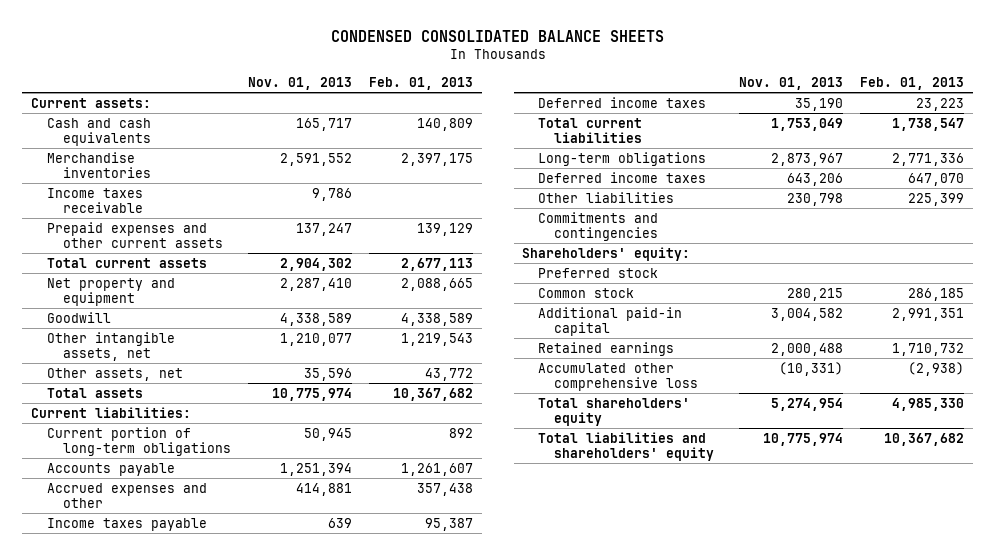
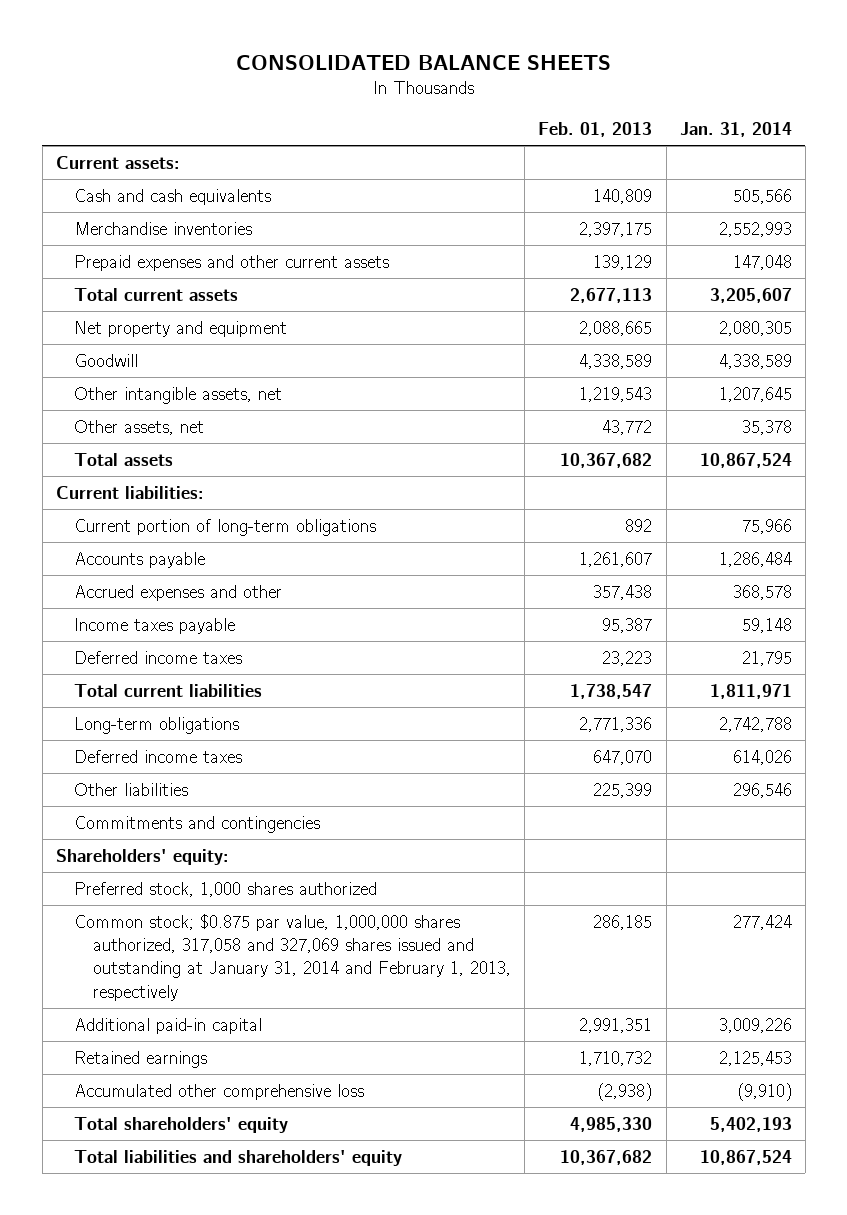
[330,30,664,43] CONDENSED CONSOLIDATED BALANCE SHEETS -> [235,54,611,70] CONSOLIDATED BALANCE SHEETS
[247,76,352,90] Nov. 01, 2013 -> none
none -> [679,121,792,137] Jan. 31, 2014
[46,187,143,213] Income taxes receivable -> none
[538,267,659,278] Preferred stock -> [74,881,378,897] Preferred stock, 1,000 shares authorized
[538,287,635,298] Common stock -> [74,913,512,1001] Common stock; $0.875 par value, 1,000,000 shares authorized, 317,058 and 327,069 shares issued and outstanding at January 31, 2014 and February 1, 2013, respectively

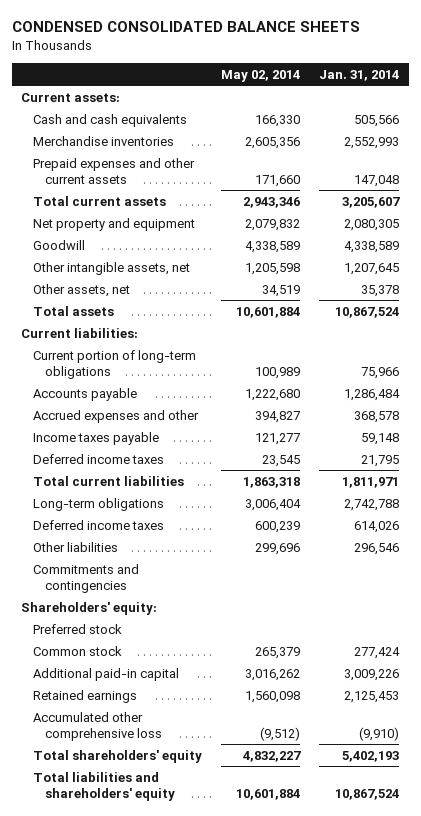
[235,54,611,70] CONSOLIDATED BALANCE SHEETS -> [11,21,360,33] CONDENSED CONSOLIDATED BALANCE SHEETS
[538,121,653,137] Feb. 01, 2013 -> none
none -> [221,69,301,82] May 02, 2014
[74,881,378,897] Preferred stock, 1,000 shares authorized -> [33,623,123,634] Preferred stock
[74,913,512,1001] Common stock; $0.875 par value, 1,000,000 shares authorized, 317,058 and 327,069 shares issued and outstanding at January 31, 2014 and February 1, 2013, respectively -> [33,645,123,656] Common stock

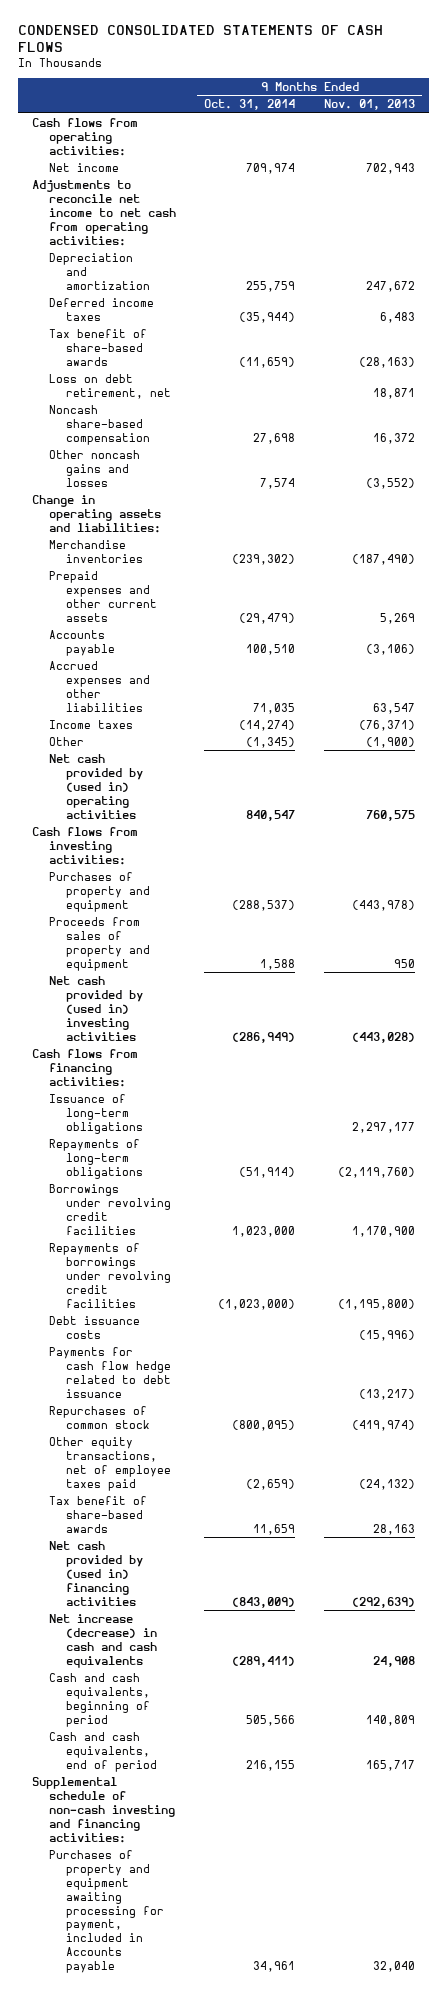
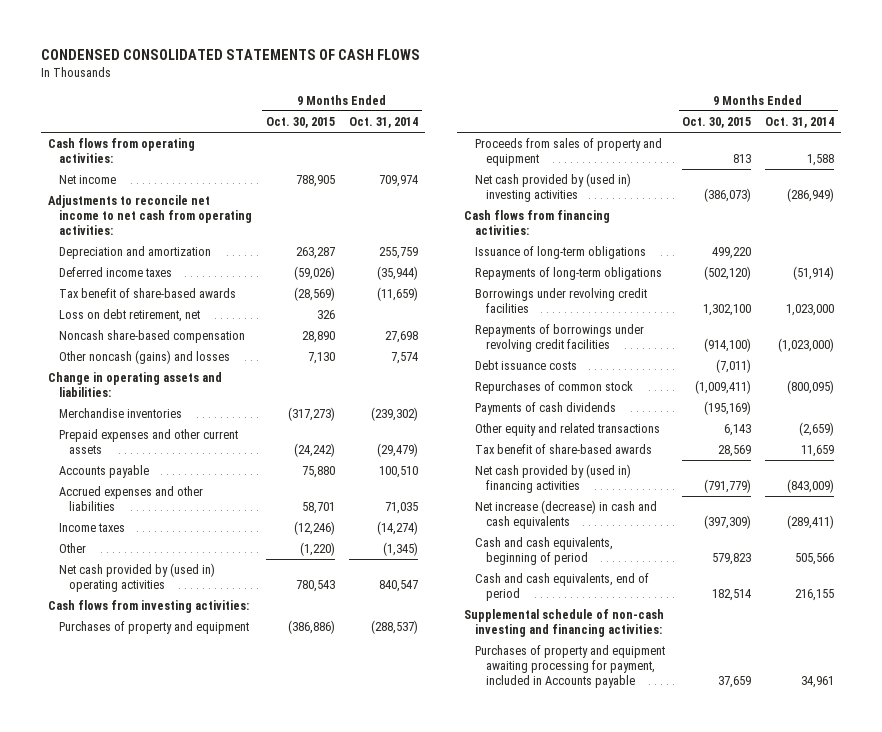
[323,99,415,111] Nov. 01, 2013 -> none
none -> [265,117,335,129] Oct. 30, 2015
[48,449,140,487] Other noncash gains and losses -> [58,350,230,365] Other noncash (gains) and losses
[48,1346,171,1398] Payments for cash flow hedge related to debt issuance -> none
none -> [474,402,616,416] Payments of cash dividends
[48,1436,171,1491] Other equity transactions, net of employee taxes paid -> [474,423,660,437] Other equity and related transactions

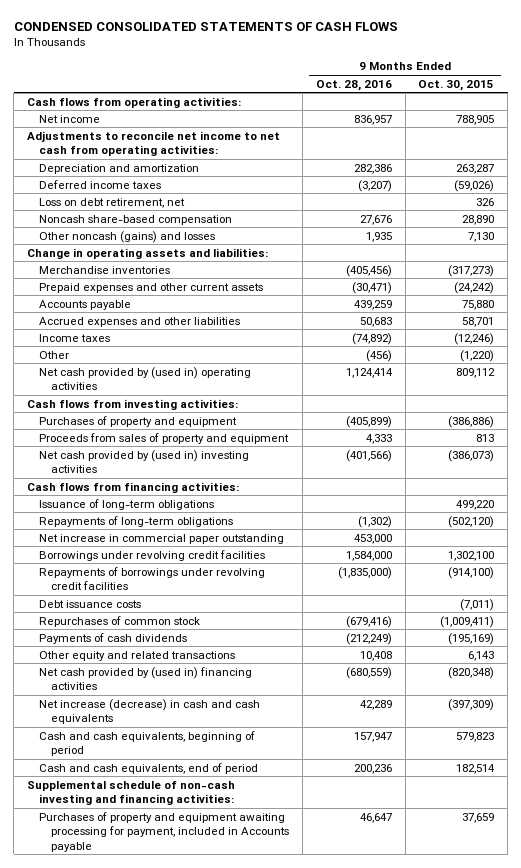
[349,117,419,129] Oct. 31, 2014 -> none
none -> [315,79,392,91] Oct. 28, 2016
[58,288,236,299] Tax benefit of share-based awards -> none
[295,579,335,592] 780,543 -> [456,367,496,378] 809,112
none -> [39,533,285,544] Net increase in commercial paper outstanding
[474,444,652,455] Tax benefit of share-based awards -> none
[704,478,752,493] (791,779) -> [448,666,495,679] (820,348)

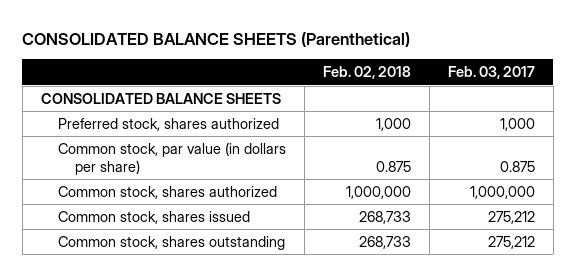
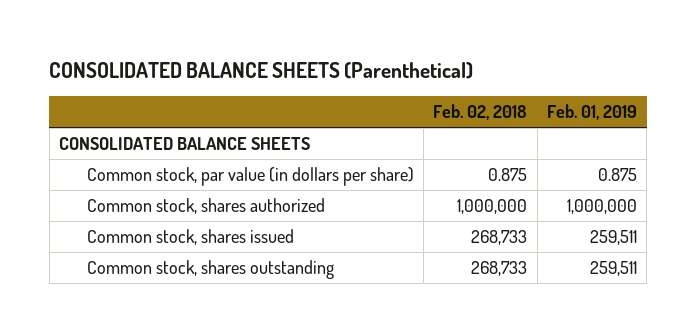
[447,66,535,80] Feb. 03, 2017 -> none
none -> [547,103,638,120] Feb. 01, 2019
[57,117,279,131] Preferred stock, shares authorized -> none

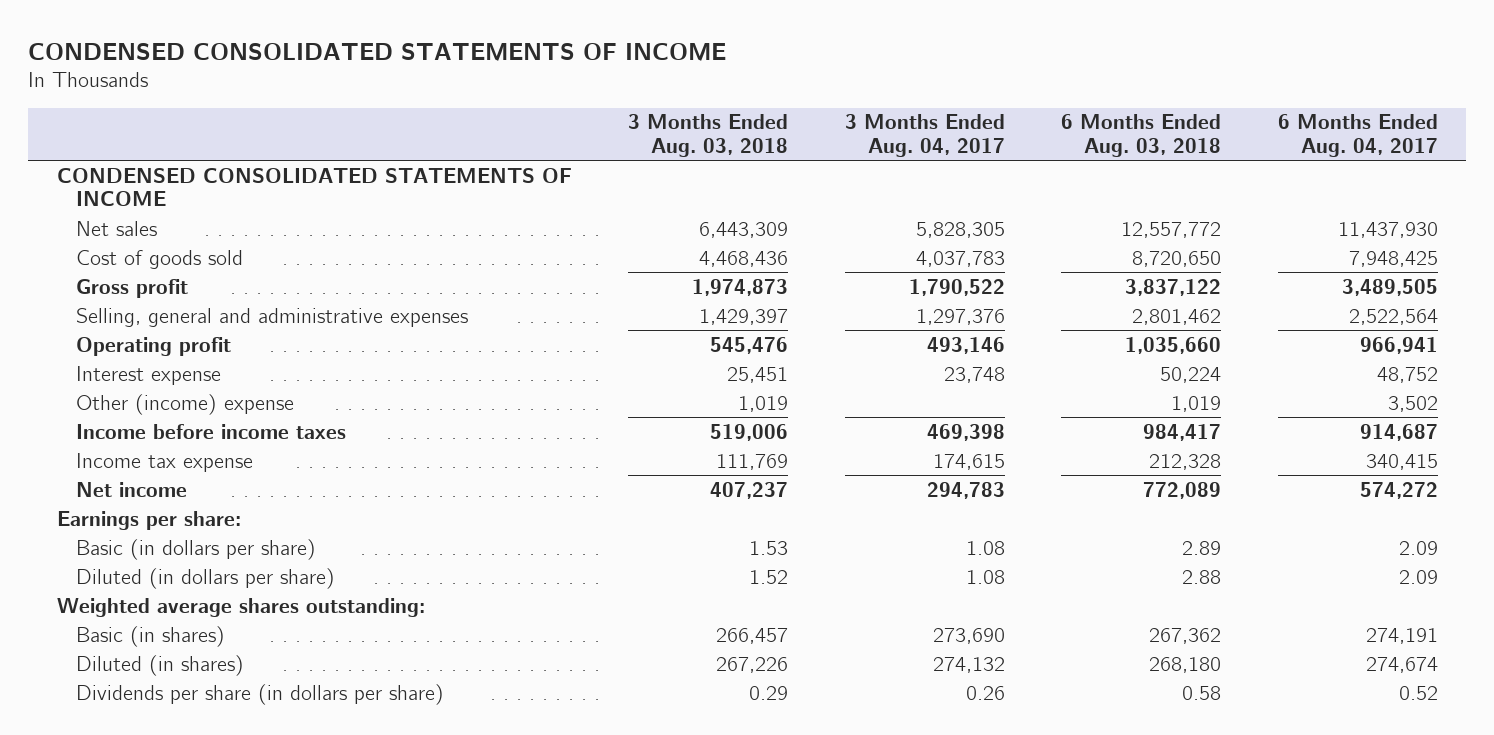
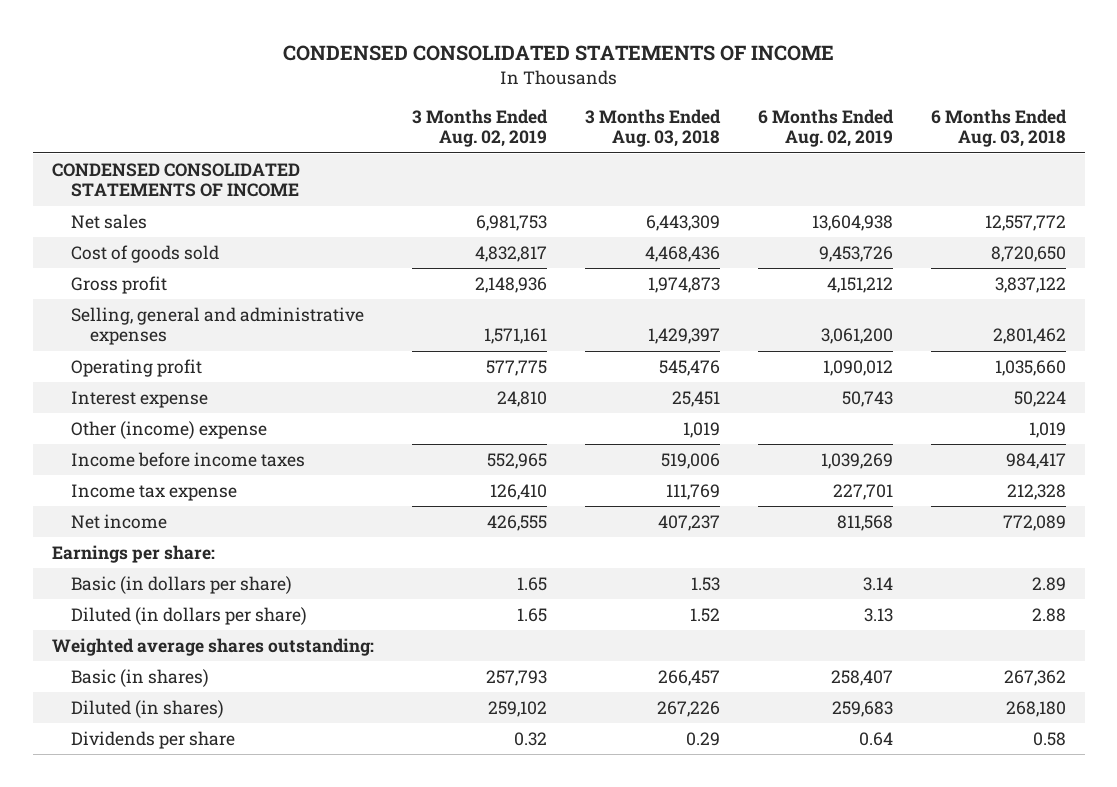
[844,114,1005,157] 3 Months Ended Aug. 04, 2017 -> none
[1277,114,1438,157] 6 Months Ended Aug. 04, 2017 -> none
none -> [411,109,548,148] 3 Months Ended Aug. 02, 2019
none -> [757,109,894,148] 6 Months Ended Aug. 02, 2019
[75,683,444,705] Dividends per share (in dollars per share) -> [70,731,235,750] Dividends per share

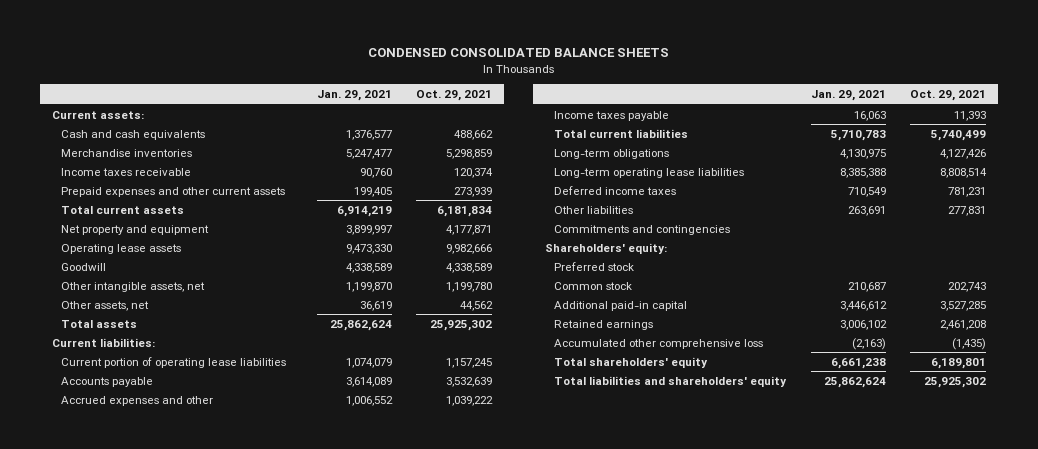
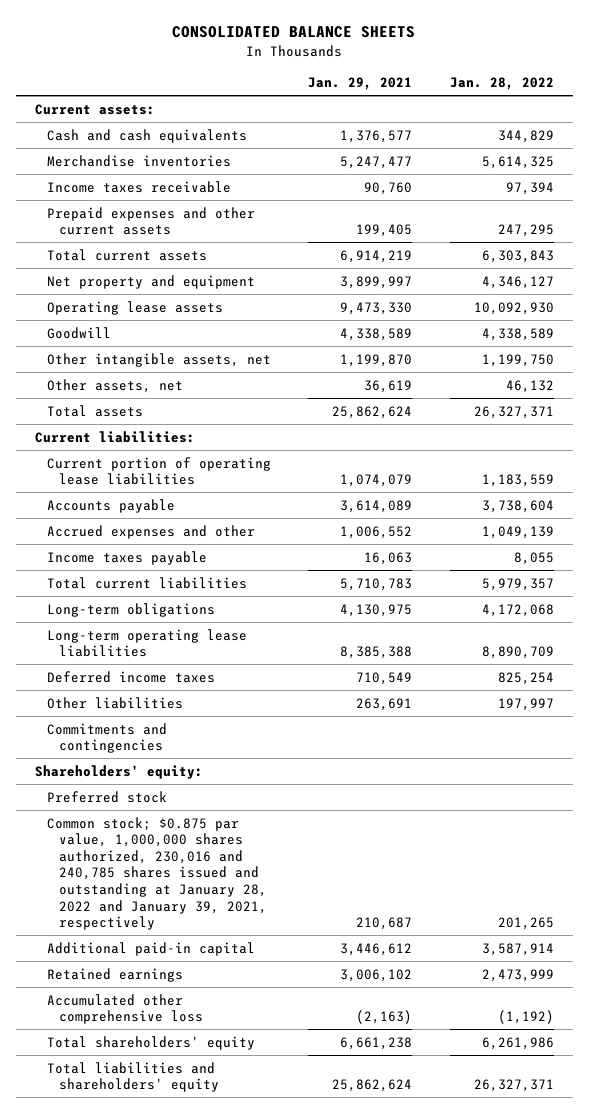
[367,48,669,58] CONDENSED CONSOLIDATED BALANCE SHEETS -> [172,26,416,39] CONSOLIDATED BALANCE SHEETS
[416,90,493,102] Oct. 29, 2021 -> none
none -> [450,76,555,90] Jan. 28, 2022
[554,281,633,290] Common stock -> [46,816,267,931] Common stock; $0.875 par value, 1,000,000 shares authorized, 230,016 and 240,785 shares issued and outstanding at January 28, 2022 and January 39, 2021, respectively

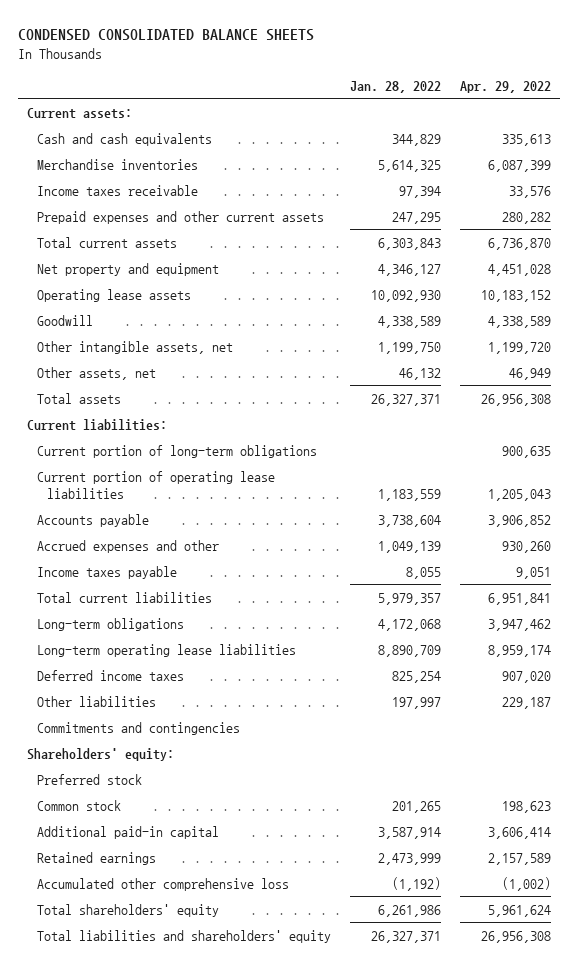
[172,26,416,39] CONSOLIDATED BALANCE SHEETS -> [17,29,314,42] CONDENSED CONSOLIDATED BALANCE SHEETS
[308,76,413,90] Jan. 29, 2021 -> none
none -> [459,80,551,93] Apr. 29, 2022
none -> [37,444,318,458] Current portion of long-term obligations
[46,816,267,931] Common stock; $0.875 par value, 1,000,000 shares authorized, 230,016 and 240,785 shares issued and outstanding at January 28, 2022 and January 39, 2021, respectively -> [37,799,122,811] Common stock

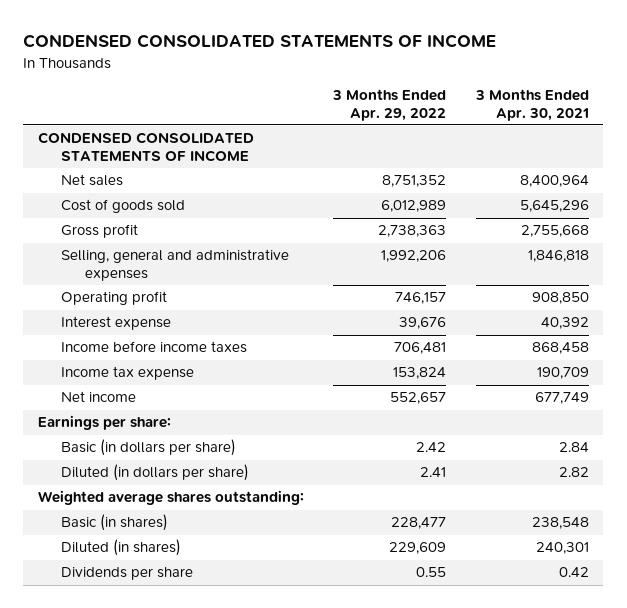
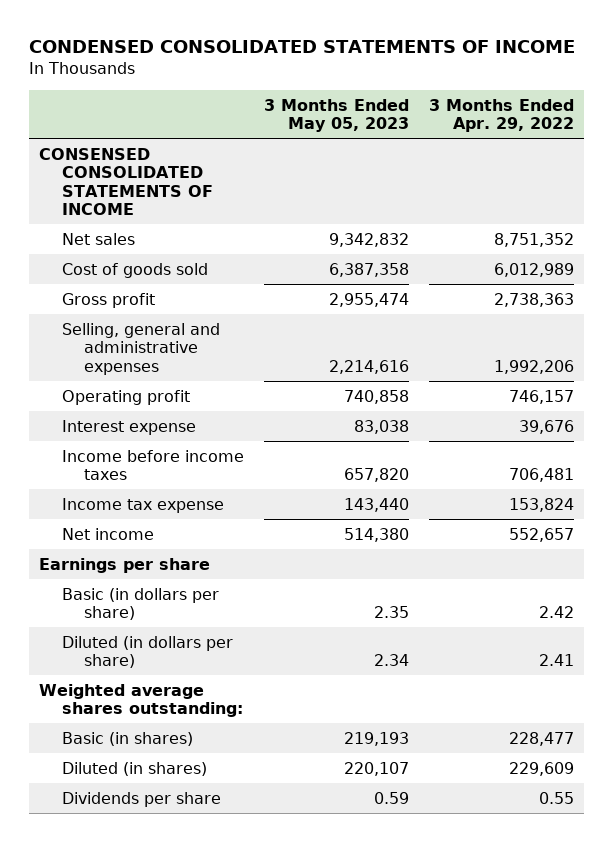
[474,89,589,121] 3 Months Ended Apr. 30, 2021 -> none
none -> [263,98,409,132] 3 Months Ended May 05, 2023
[38,132,255,163] CONDENSED CONSOLIDATED STATEMENTS OF INCOME -> [39,147,213,215] CONSENSED CONSOLIDATED STATEMENTS OF INCOME
[38,415,172,431] Earnings per share: -> [39,557,211,573] Earnings per share

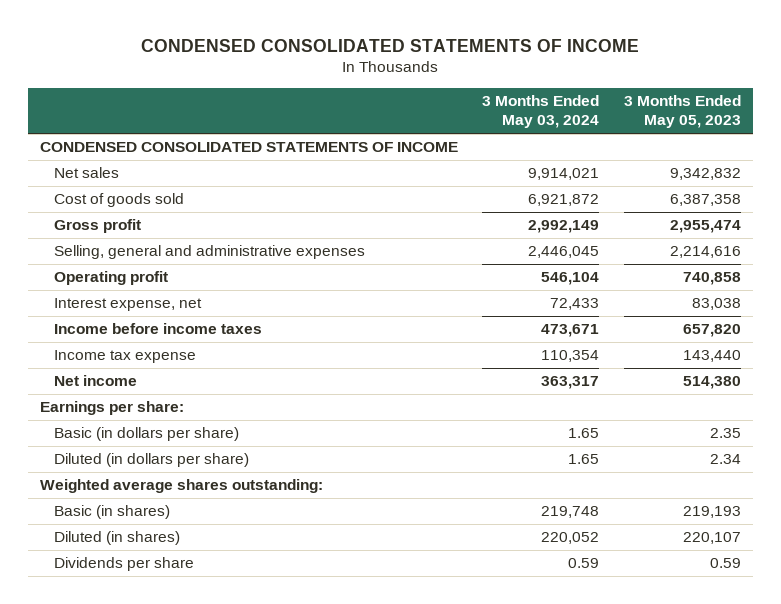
[428,98,574,132] 3 Months Ended Apr. 29, 2022 -> none
none -> [482,94,600,129] 3 Months Ended May 03, 2024
[39,147,213,215] CONSENSED CONSOLIDATED STATEMENTS OF INCOME -> [40,142,459,153] CONDENSED CONSOLIDATED STATEMENTS OF INCOME
[61,419,196,435] Interest expense -> [54,298,203,312] Interest expense, net
[39,557,211,573] Earnings per share -> [40,401,185,416] Earnings per share:

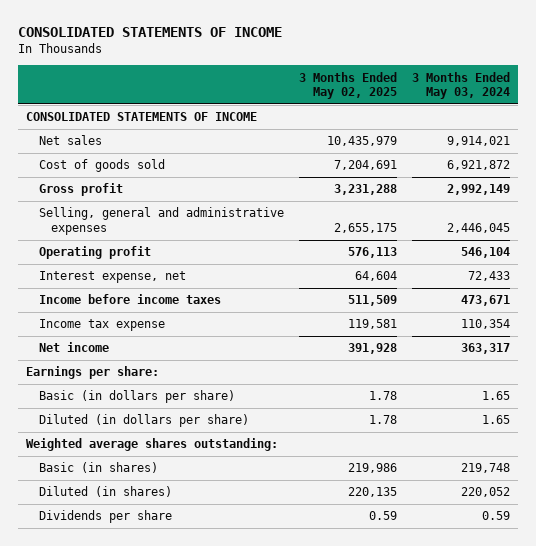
[141,38,640,52] CONDENSED CONSOLIDATED STATEMENTS OF INCOME -> [18,26,283,37] CONSOLIDATED STATEMENTS OF INCOME
[623,94,741,129] 3 Months Ended May 05, 2023 -> none
none -> [298,71,397,100] 3 Months Ended May 02, 2025
[40,142,459,153] CONDENSED CONSOLIDATED STATEMENTS OF INCOME -> [25,112,257,122] CONSOLIDATED STATEMENTS OF INCOME

